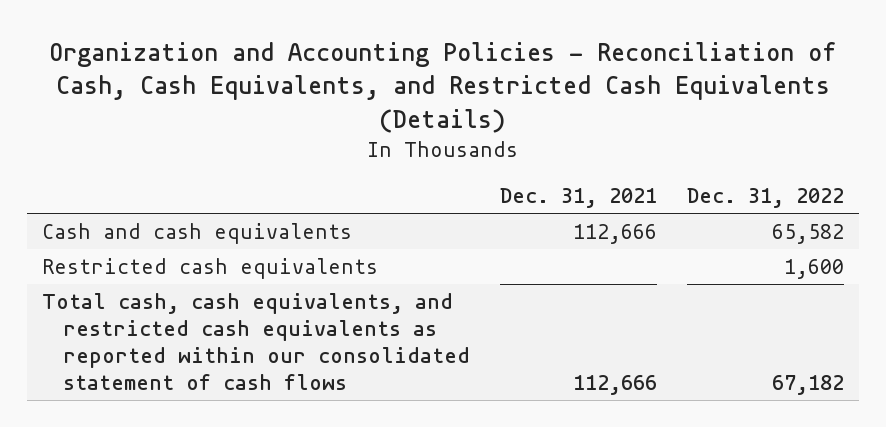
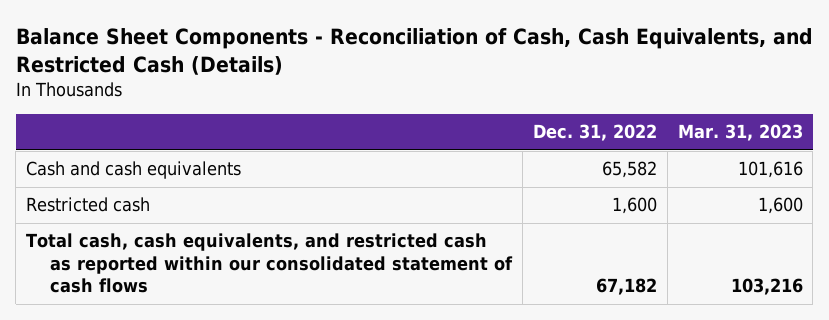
[49,41,837,133] Organization and Accounting Policies - Reconciliation of Cash, Cash Equivalents, and Restricted Cash Equivalents (Details) -> [15,27,813,75] Balance Sheet Components - Reconciliation of Cash, Cash Equivalents, and Restricted Cash (Details)
[499,188,657,209] Dec. 31, 2021 -> none
none -> [677,124,803,142] Mar. 31, 2023
[42,257,379,279] Restricted cash equivalents -> [26,197,151,213] Restricted cash
[42,292,471,391] Total cash, cash equivalents, and restricted cash equivalents as reported within our consolidated statement of cash flows -> [26,233,513,294] Total cash, cash equivalents, and restricted cash as reported within our consolidated statement of cash flows

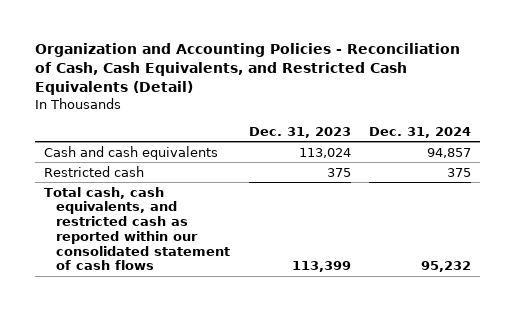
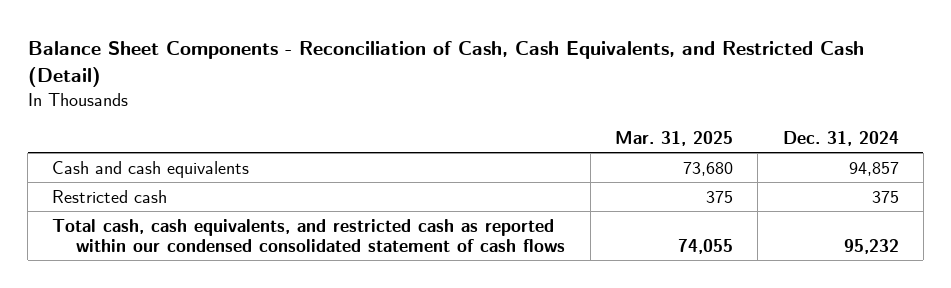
[34,43,460,96] Organization and Accounting Policies - Reconciliation of Cash, Cash Equivalents, and Restricted Cash Equivalents (Detail) -> [27,40,864,88] Balance Sheet Components - Reconciliation of Cash, Cash Equivalents, and Restricted Cash (Detail)
[248,126,351,138] Dec. 31, 2023 -> none
none -> [614,130,733,146] Mar. 31, 2025
[44,186,231,271] Total cash, cash equivalents, and restricted cash as reported within our consolidated statement of cash flows -> [52,218,566,252] Total cash, cash equivalents, and restricted cash as reported within our condensed consolidated statement of cash flows

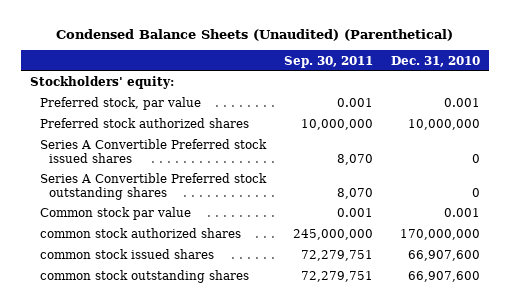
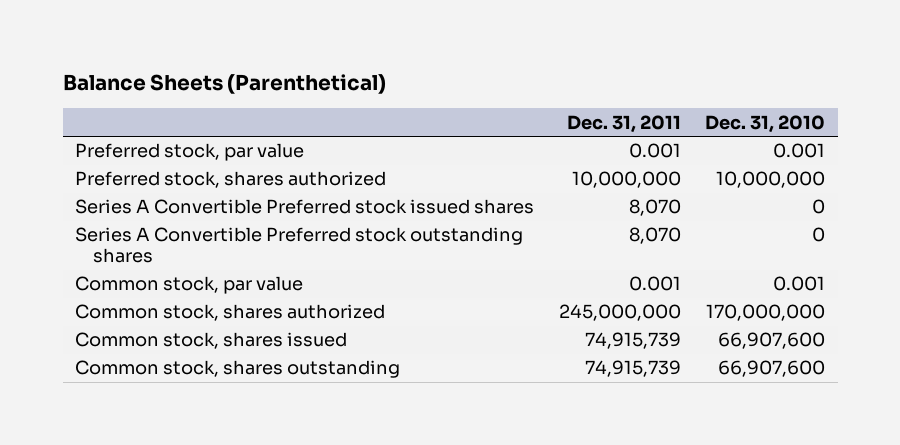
[56,29,454,42] Condensed Balance Sheets (Unaudited) (Parenthetical) -> [62,74,386,95] Balance Sheets (Parenthetical)
[283,55,373,68] Sep. 30, 2011 -> none
none -> [566,114,681,133] Dec. 31, 2011
[30,76,175,90] Stockholders' equity: -> none
[39,118,249,129] Preferred stock authorized shares -> [74,171,386,189] Preferred stock, shares authorized
[39,207,191,221] Common stock par value -> [74,276,303,295] Common stock, par value
[39,228,241,239] common stock authorized shares -> [74,304,385,322] Common stock, shares authorized
[39,249,214,260] common stock issued shares -> [74,332,347,350] Common stock, shares issued
[39,270,249,284] common stock outstanding shares -> [74,360,400,379] Common stock, shares outstanding

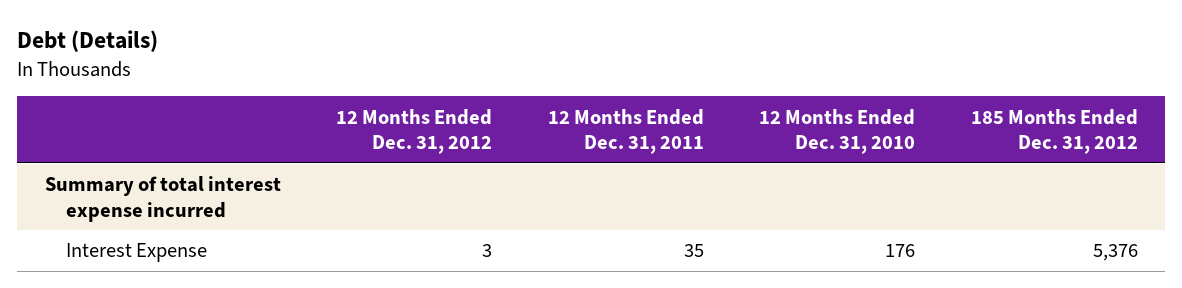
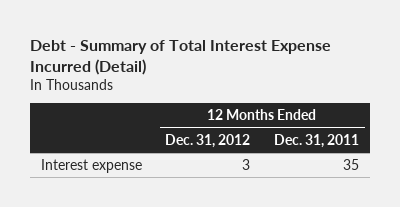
[16,30,158,53] Debt (Details) -> [29,39,331,75] Debt - Summary of Total Interest Expense Incurred (Detail)
[759,108,916,155] 12 Months Ended Dec. 31, 2010 -> none
[970,108,1138,155] 185 Months Ended Dec. 31, 2012 -> none
[44,176,281,222] Summary of total interest expense incurred -> none
[66,243,208,263] Interest Expense -> [41,159,143,174] Interest expense

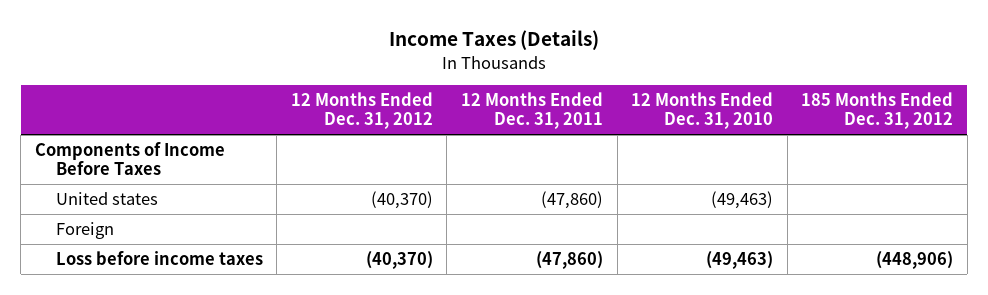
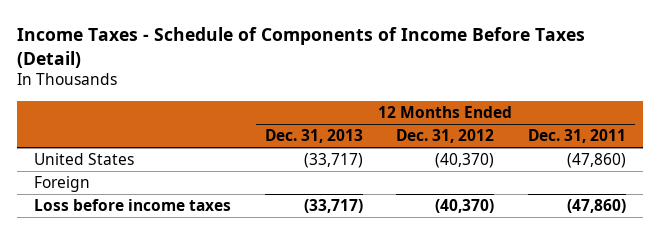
[388,30,599,51] Income Taxes (Details) -> [16,26,585,68] Income Taxes - Schedule of Components of Income Before Taxes (Detail)
[631,92,774,130] 12 Months Ended Dec. 31, 2010 -> none
[801,92,954,130] 185 Months Ended Dec. 31, 2012 -> none
none -> [264,129,363,144] Dec. 31, 2013
[34,142,225,176] Components of Income Before Taxes -> none
[55,192,158,206] United states -> [33,153,134,166] United States

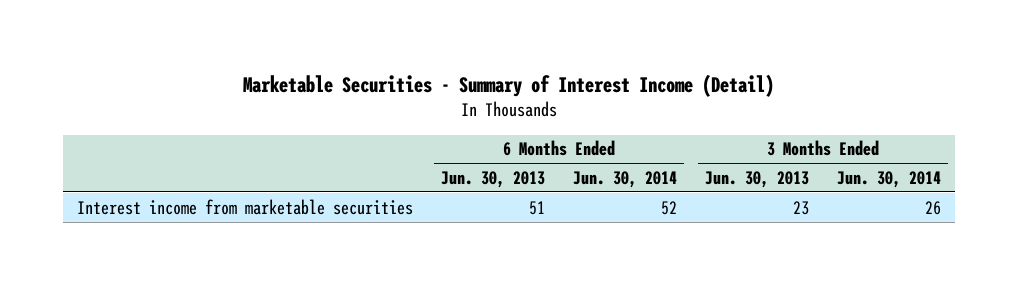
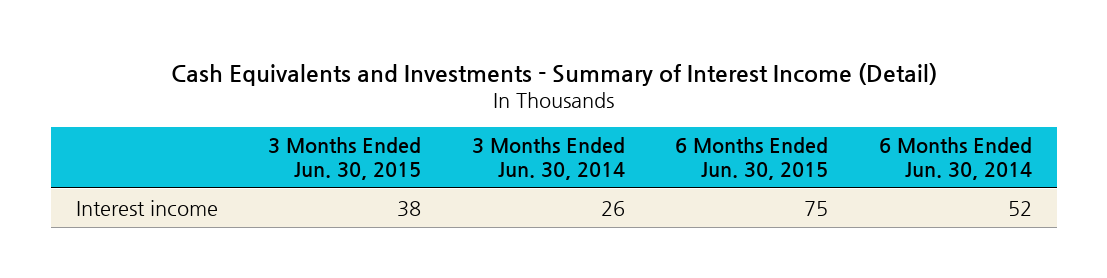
[243,73,775,97] Marketable Securities - Summary of Interest Income (Detail) -> [170,62,937,86] Cash Equivalents and Investments - Summary of Interest Income (Detail)
[441,170,546,188] Jun. 30, 2013 -> none
[705,170,810,188] Jun. 30, 2013 -> none
none -> [268,137,422,180] 3 Months Ended Jun. 30, 2015
none -> [675,137,829,180] 6 Months Ended Jun. 30, 2015
[77,198,414,215] Interest income from marketable securities -> [75,199,218,216] Interest income

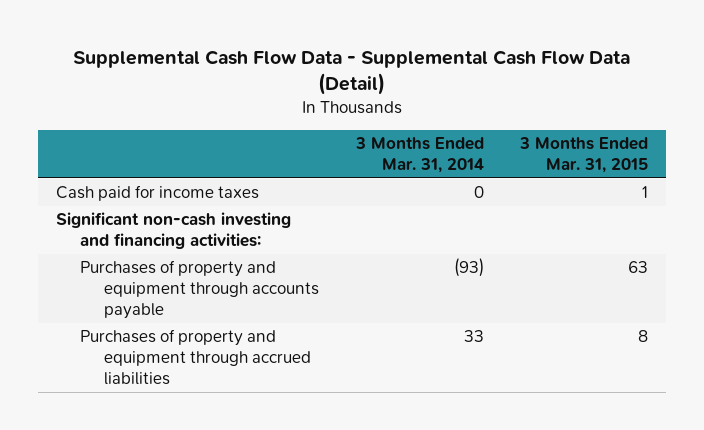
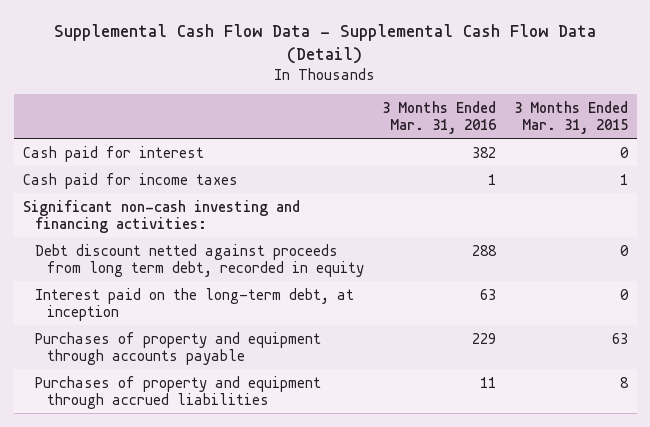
[354,136,484,173] 3 Months Ended Mar. 31, 2014 -> none
none -> [382,100,497,135] 3 Months Ended Mar. 31, 2016
none -> [22,145,204,162] Cash paid for interest
none -> [35,243,365,277] Debt discount netted against proceeds from long term debt, recorded in equity
none -> [35,287,355,321] Interest paid on the long-term debt, at inception

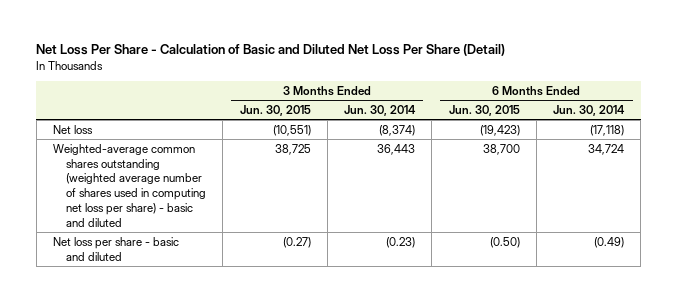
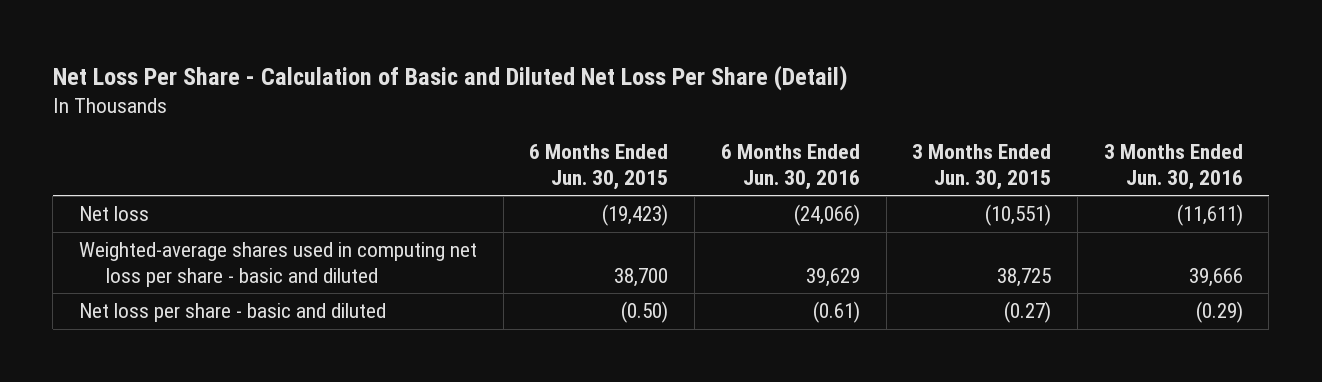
[344,104,417,116] Jun. 30, 2014 -> none
[553,104,626,116] Jun. 30, 2014 -> none
none -> [720,144,860,190] 6 Months Ended Jun. 30, 2016
none -> [1103,144,1243,190] 3 Months Ended Jun. 30, 2016
[53,143,206,228] Weighted-average common shares outstanding (weighted average number of shares used in computing net loss per share) - basic and diluted -> [79,242,478,287] Weighted-average shares used in computing net loss per share - basic and diluted

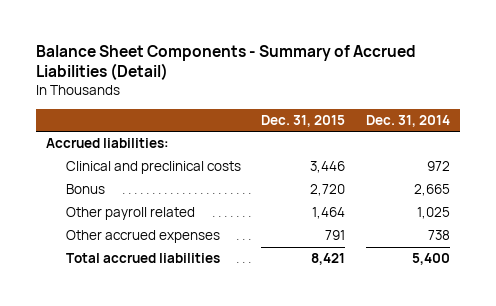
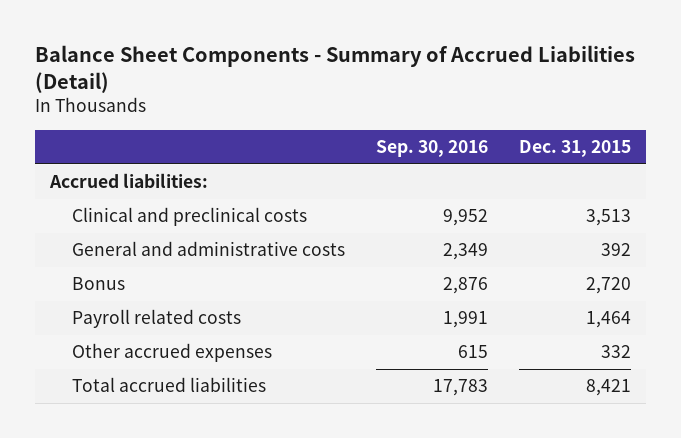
[365,114,450,127] Dec. 31, 2014 -> none
none -> [376,139,489,157] Sep. 30, 2016
[310,161,346,174] 3,446 -> [585,209,631,227] 3,513
none -> [72,241,346,257] General and administrative costs
[66,207,196,221] Other payroll related -> [72,309,242,329] Payroll related costs
[325,230,346,241] 791 -> [600,345,631,359] 332

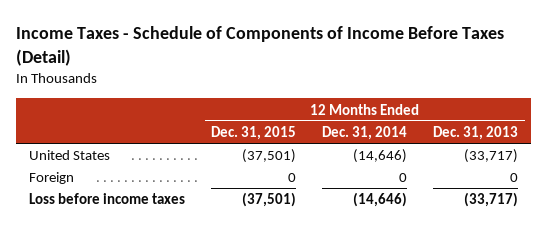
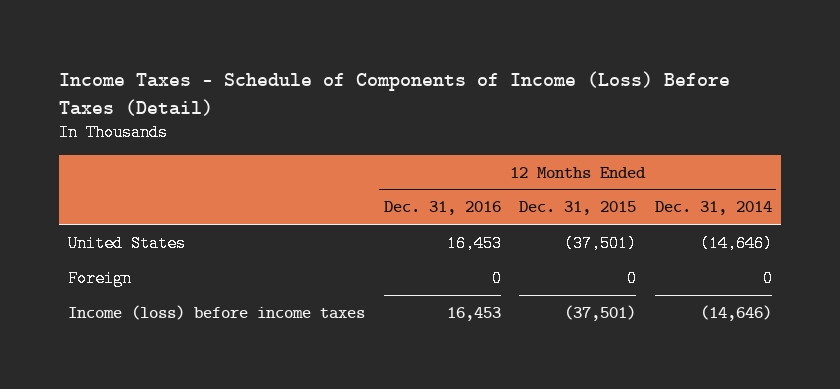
[15,26,504,66] Income Taxes - Schedule of Components of Income Before Taxes (Detail) -> [58,71,730,116] Income Taxes - Schedule of Components of Income (Loss) Before Taxes (Detail)
[433,126,519,141] Dec. 31, 2013 -> none
none -> [383,201,501,216] Dec. 31, 2016
[28,193,185,205] Loss before income taxes -> [68,304,366,320] Income (loss) before income taxes

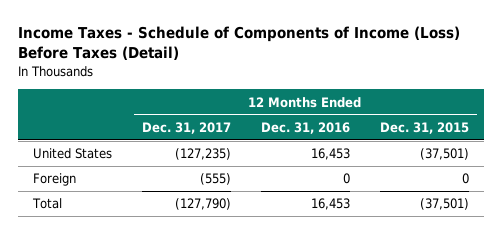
[654,201,772,216] Dec. 31, 2014 -> none
none -> [141,121,231,134] Dec. 31, 2017
[68,304,366,320] Income (loss) before income taxes -> [31,198,62,210] Total

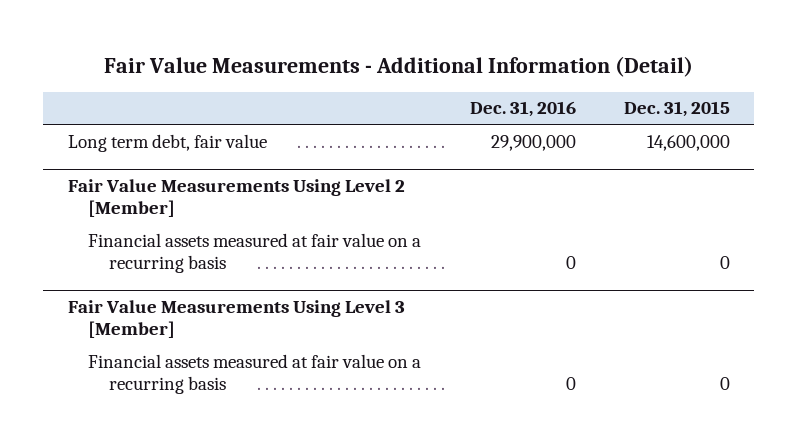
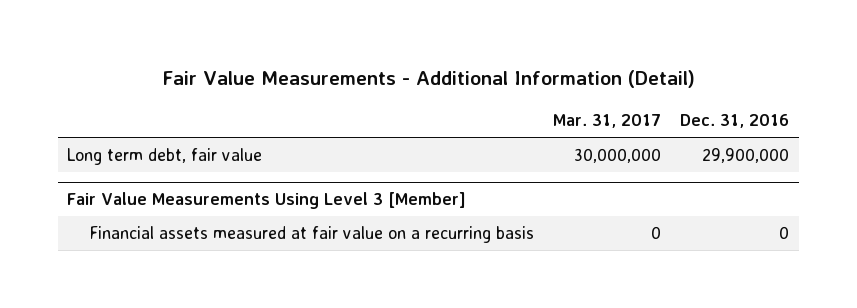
[624,101,731,118] Dec. 31, 2015 -> none
none -> [553,114,662,129] Mar. 31, 2017
[67,178,405,218] Fair Value Measurements Using Level 2 [Member] -> none
[88,232,422,274] Financial assets measured at fair value on a recurring basis -> none

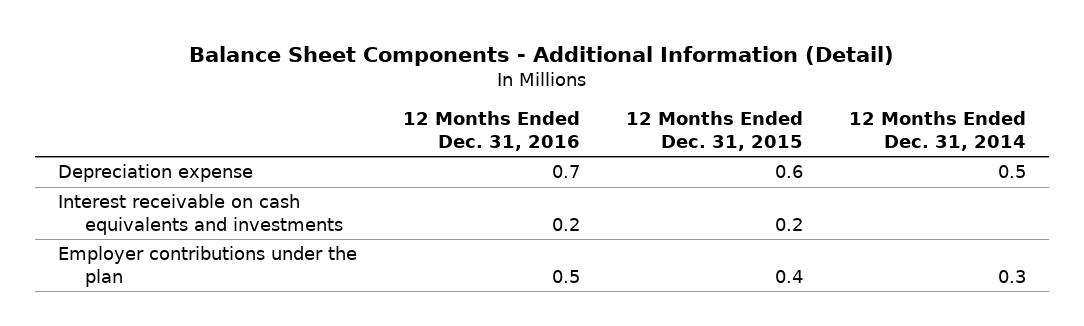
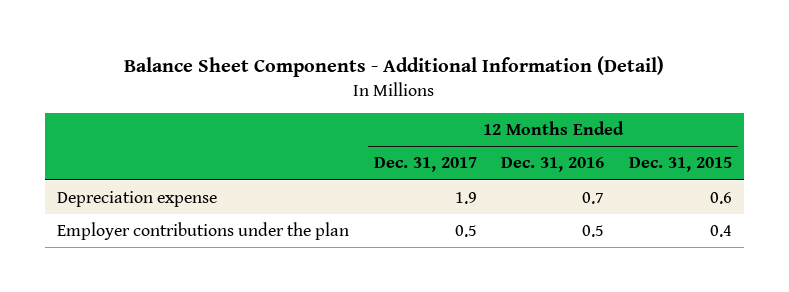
[848,111,1026,151] 12 Months Ended Dec. 31, 2014 -> none
none -> [373,157,477,173] Dec. 31, 2017
[57,194,343,235] Interest receivable on cash equivalents and investments -> none

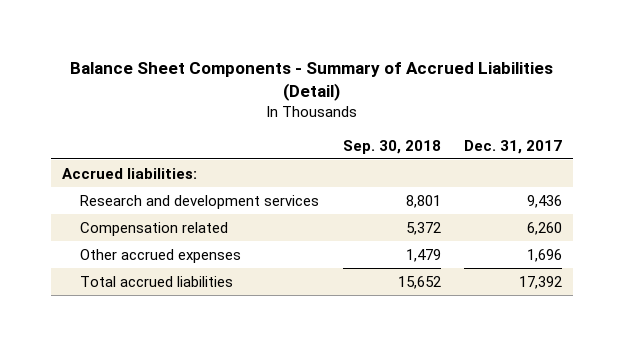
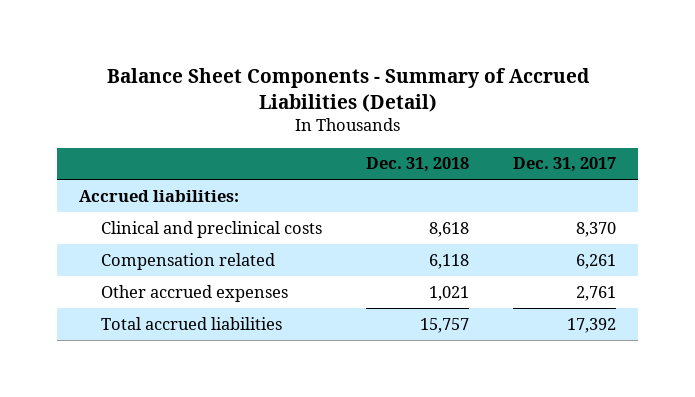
[342,139,441,154] Sep. 30, 2018 -> none
none -> [366,157,470,173] Dec. 31, 2018
[80,194,320,209] Research and development services -> none
none -> [100,220,322,238] Clinical and preclinical costs
[526,221,562,235] 6,260 -> [576,253,617,269] 6,261
[526,248,562,262] 1,696 -> [576,285,617,301] 2,761

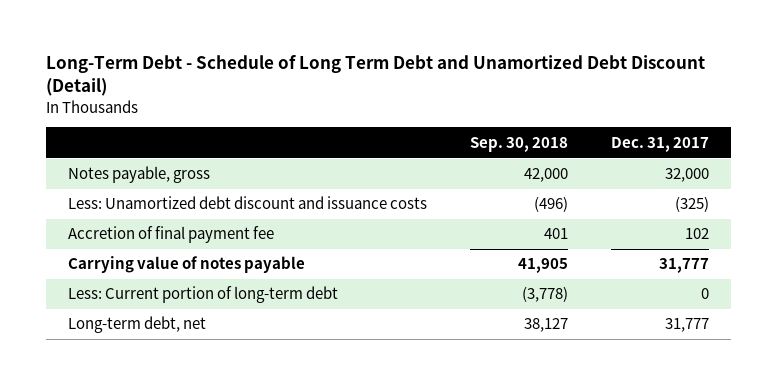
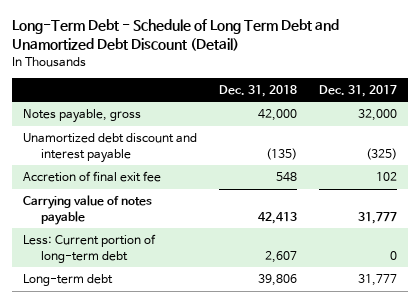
[469,136,568,152] Sep. 30, 2018 -> none
none -> [218,84,297,97] Dec. 31, 2018
[67,196,427,210] Less: Unamortized debt discount and issuance costs -> [22,133,197,163] Unamortized debt discount and interest payable
[67,226,274,244] Accretion of final payment fee -> [22,171,161,183] Accretion of final exit fee
[67,316,206,334] Long-term debt, net -> [22,274,113,287] Long-term debt

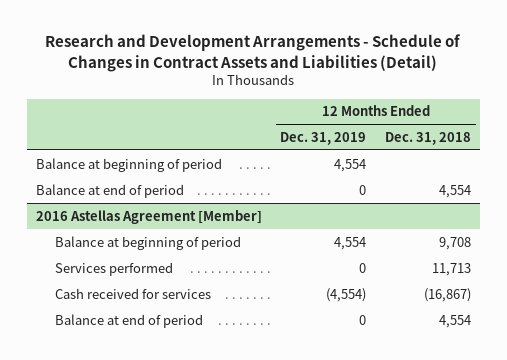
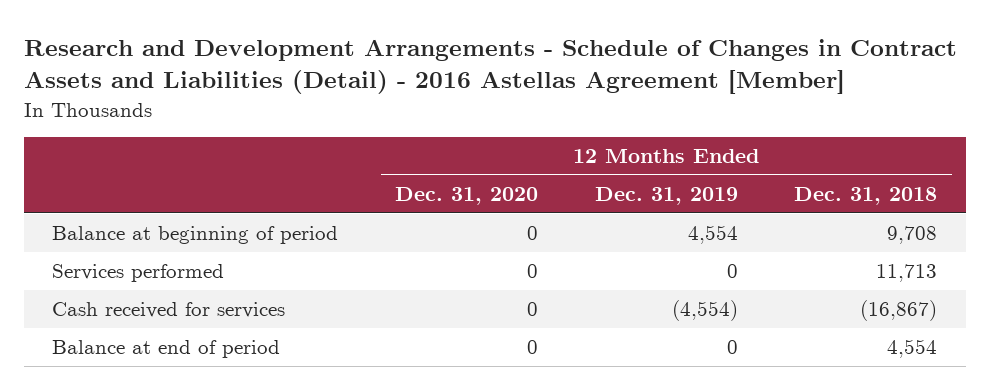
[45,34,462,72] Research and Development Arrangements - Schedule of Changes in Contract Assets and Liabilities (Detail) -> [23,39,957,95] Research and Development Arrangements - Schedule of Changes in Contract Assets and Liabilities (Detail) - 2016 Astellas Agreement [Member]
none -> [394,186,538,205] Dec. 31, 2020
[35,157,222,172] Balance at beginning of period -> none
[35,183,184,198] Balance at end of period -> none
[35,209,262,224] 2016 Astellas Agreement [Member] -> none

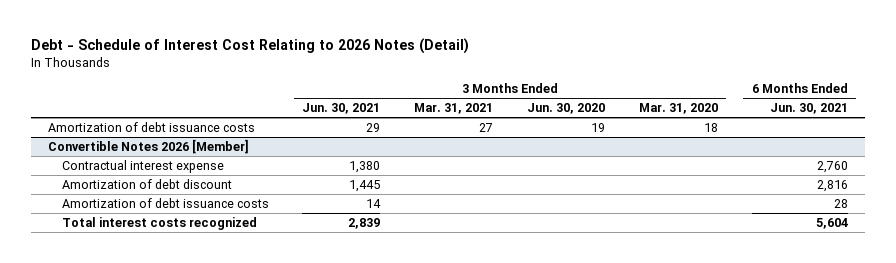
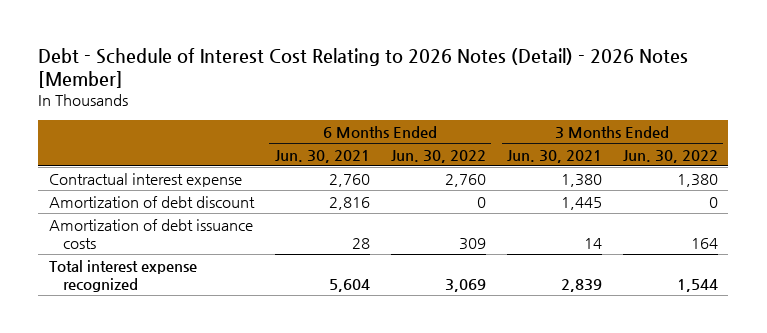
[31,38,470,55] Debt - Schedule of Interest Cost Relating to 2026 Notes (Detail) -> [38,47,689,89] Debt - Schedule of Interest Cost Relating to 2026 Notes (Detail) - 2026 Notes [Member]
[414,102,494,114] Mar. 31, 2021 -> none
[527,102,606,114] Jun. 30, 2020 -> none
[638,102,718,114] Mar. 31, 2020 -> none
none -> [390,149,486,163] Jun. 30, 2022
none -> [622,149,718,163] Jun. 30, 2022
[48,121,256,132] Amortization of debt issuance costs -> none
[48,138,250,154] Convertible Notes 2026 [Member] -> none
[61,216,257,230] Total interest costs recognized -> [48,259,197,292] Total interest expense recognized

